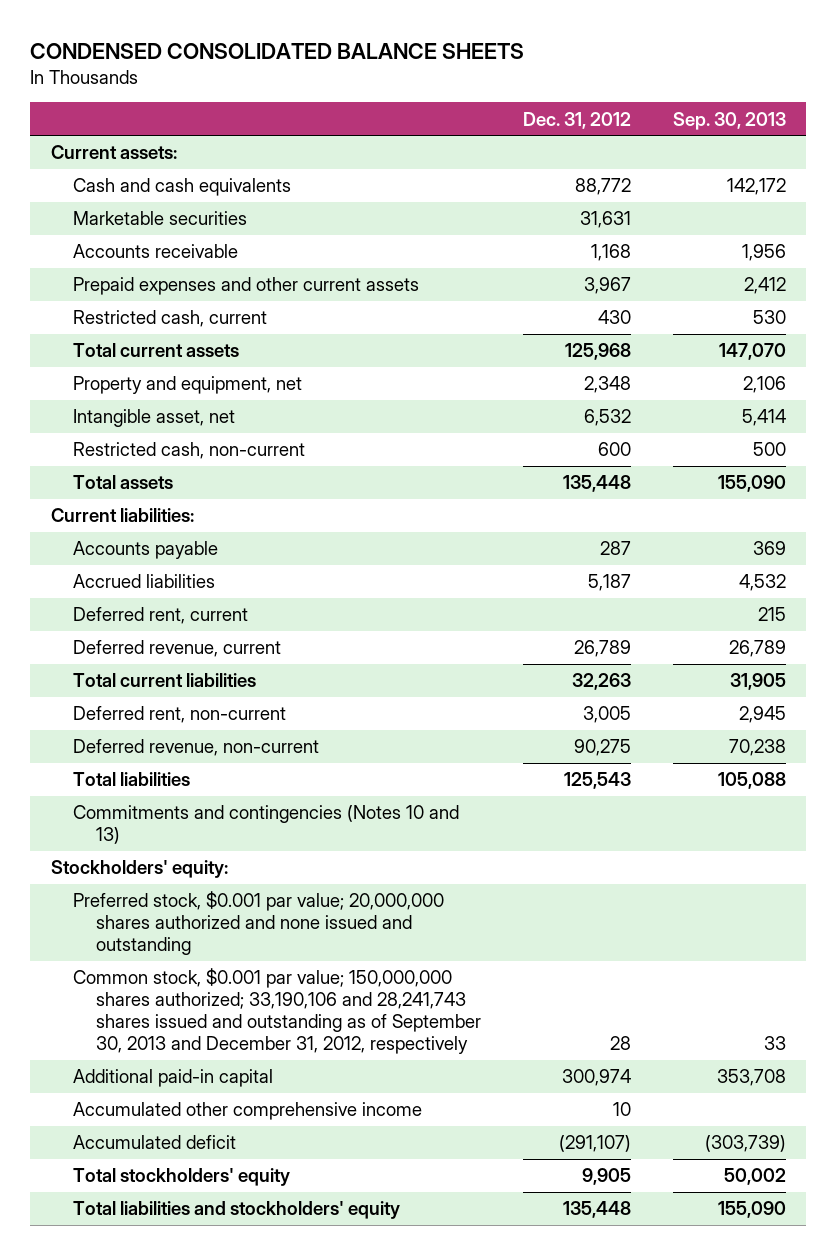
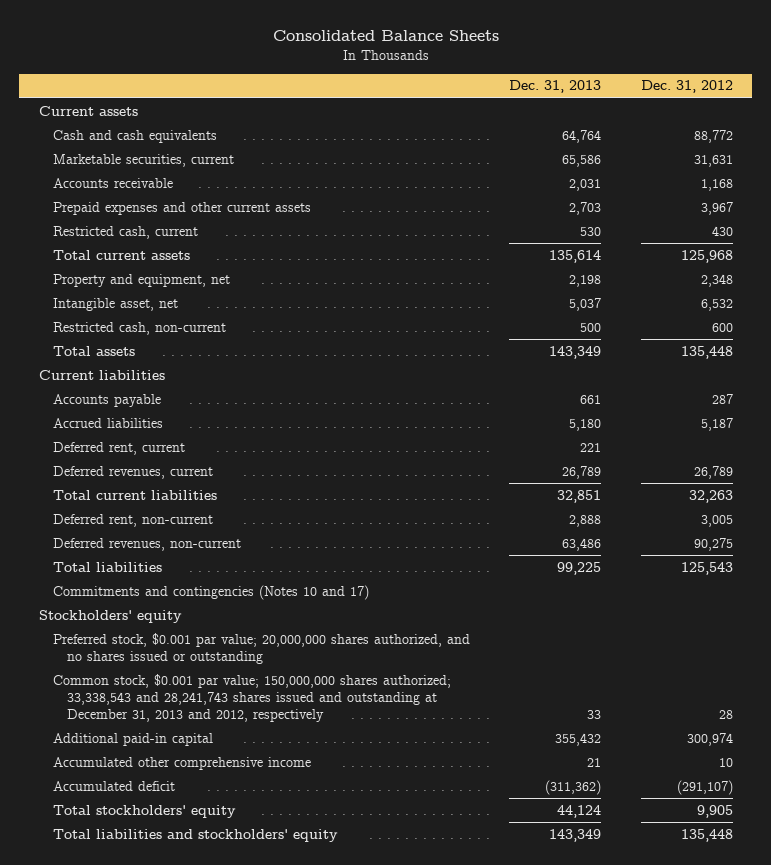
[29,42,524,59] CONDENSED CONSOLIDATED BALANCE SHEETS -> [272,29,499,41] Consolidated Balance Sheets
[672,111,786,130] Sep. 30, 2013 -> none
none -> [509,80,602,94] Dec. 31, 2013
[50,145,177,160] Current assets: -> [38,105,138,116] Current assets
[73,211,248,226] Marketable securities -> [52,153,234,167] Marketable securities, current
[50,508,194,523] Current liabilities: -> [38,369,165,380] Current liabilities
[73,640,282,658] Deferred revenue, current -> [52,465,213,479] Deferred revenues, current
[73,739,320,757] Deferred revenue, non-current -> [52,537,241,551] Deferred revenues, non-current
[73,805,460,845] Commitments and contingencies (Notes 10 and 13) -> [52,584,369,600] Commitments and contingencies (Notes 10 and 17)
[50,860,228,879] Stockholders' equity: -> [38,609,182,623] Stockholders' equity
[73,891,445,956] Preferred stock, $0.001 par value; 20,000,000 shares authorized and none issued and outstanding -> [52,632,470,664] Preferred stock, $0.001 par value; 20,000,000 shares authorized, and no shares issued or outstanding
[73,968,481,1055] Common stock, $0.001 par value; 150,000,000 shares authorized; 33,190,106 and 28,241,743 shares issued and outstanding as of September 30, 2013 and December 31, 2012, respectively -> [52,673,451,722] Common stock, $0.001 par value; 150,000,000 shares authorized; 33,338,543 and 28,241,743 shares issued and outstanding at December 31, 2013 and 2012, respectively

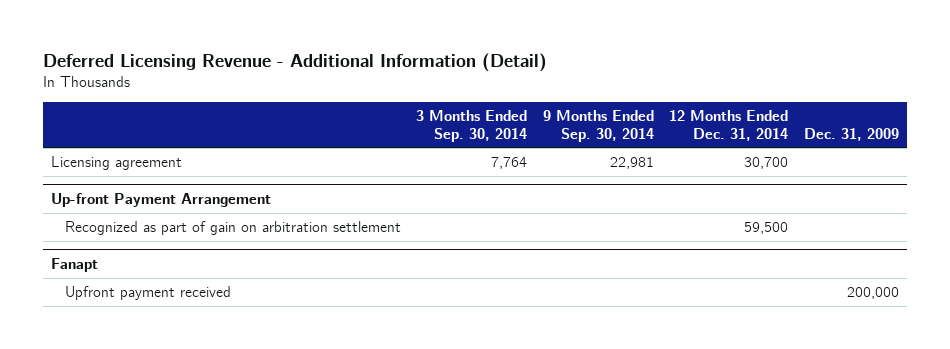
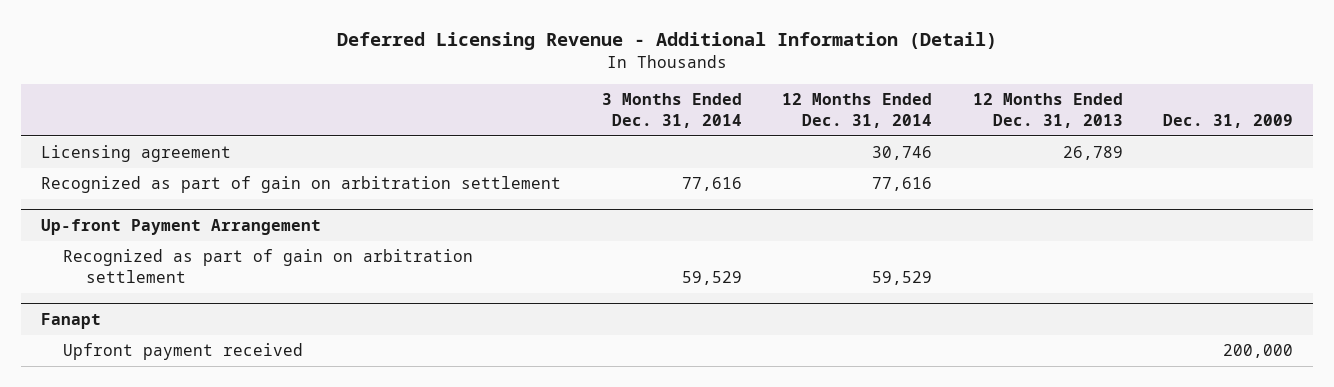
[416,109,528,142] 3 Months Ended Sep. 30, 2014 -> none
[542,109,654,142] 9 Months Ended Sep. 30, 2014 -> none
none -> [601,93,742,129] 3 Months Ended Dec. 31, 2014
none -> [972,93,1123,129] 12 Months Ended Dec. 31, 2013
[744,157,789,170] 30,700 -> [872,146,933,161] 30,746
none -> [41,176,562,194] Recognized as part of gain on arbitration settlement
[744,222,789,235] 59,500 -> [872,271,933,286] 59,529

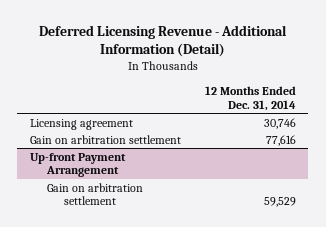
[601,93,742,129] 3 Months Ended Dec. 31, 2014 -> none
[972,93,1123,129] 12 Months Ended Dec. 31, 2013 -> none
[1163,114,1294,129] Dec. 31, 2009 -> none
[41,176,562,194] Recognized as part of gain on arbitration settlement -> [29,134,181,144] Gain on arbitration settlement
[41,312,102,329] Fanapt -> none
[63,343,304,361] Upfront payment received -> none
[63,249,474,284] Recognized as part of gain on arbitration settlement -> [46,182,143,206] Gain on arbitration settlement

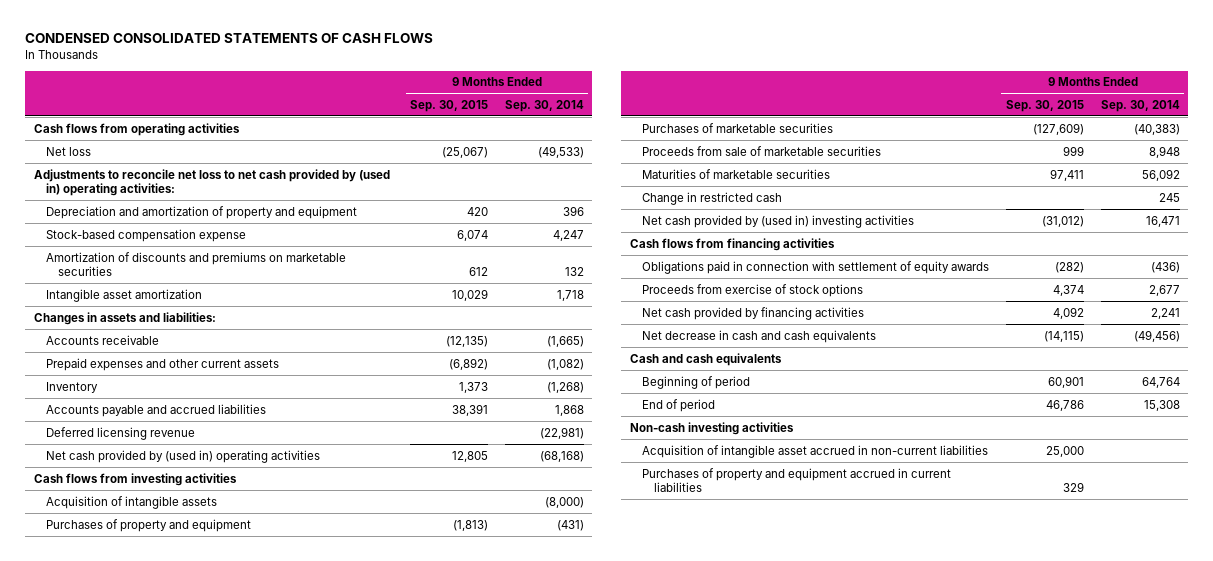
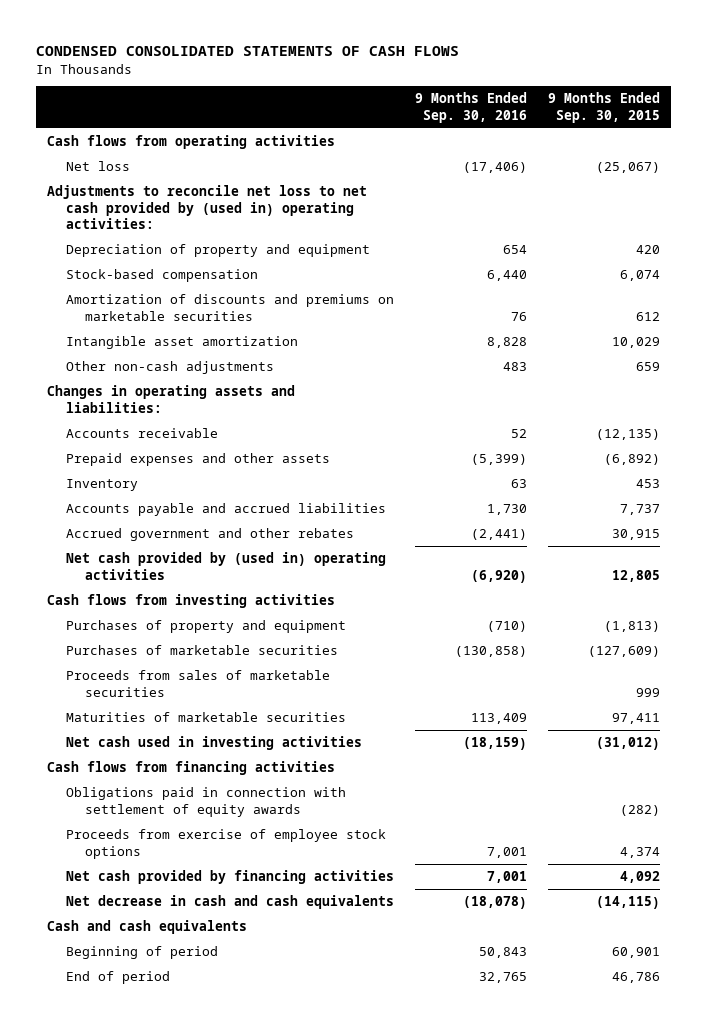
[504,99,584,112] Sep. 30, 2014 -> none
none -> [415,92,528,123] 9 Months Ended Sep. 30, 2016
[45,205,357,219] Depreciation and amortization of property and equipment -> [66,244,371,258] Depreciation of property and equipment
[45,228,246,242] Stock-based compensation expense -> [66,269,259,283] Stock-based compensation
none -> [66,361,275,375] Other non-cash adjustments
[33,311,216,325] Changes in assets and liabilities: -> [47,385,296,413] Changes in operating assets and liabilities:
[45,426,195,440] Deferred licensing revenue -> none
[45,357,279,371] Prepaid expenses and other current assets -> [66,453,331,467] Prepaid expenses and other assets
[458,381,488,393] 1,373 -> [636,479,661,489] 453
[451,403,488,416] 38,391 -> [620,504,661,516] 7,737
none -> [66,528,355,542] Accrued government and other rebates
[45,495,217,509] Acquisition of intangible assets -> none
[641,145,881,156] Proceeds from sale of marketable securities -> [66,670,331,697] Proceeds from sales of marketable securities
[641,191,782,205] Change in restricted cash -> none
[641,214,914,228] Net cash provided by (used in) investing activities -> [66,736,363,751] Net cash used in investing activities
[641,283,863,297] Proceeds from exercise of stock options -> [66,829,387,859] Proceeds from exercise of employee stock options
[629,421,794,435] Non-cash investing activities -> none
[641,444,988,458] Acquisition of intangible asset accrued in non-current liabilities -> none
[641,467,951,492] Purchases of property and equipment accrued in current liabilities -> none

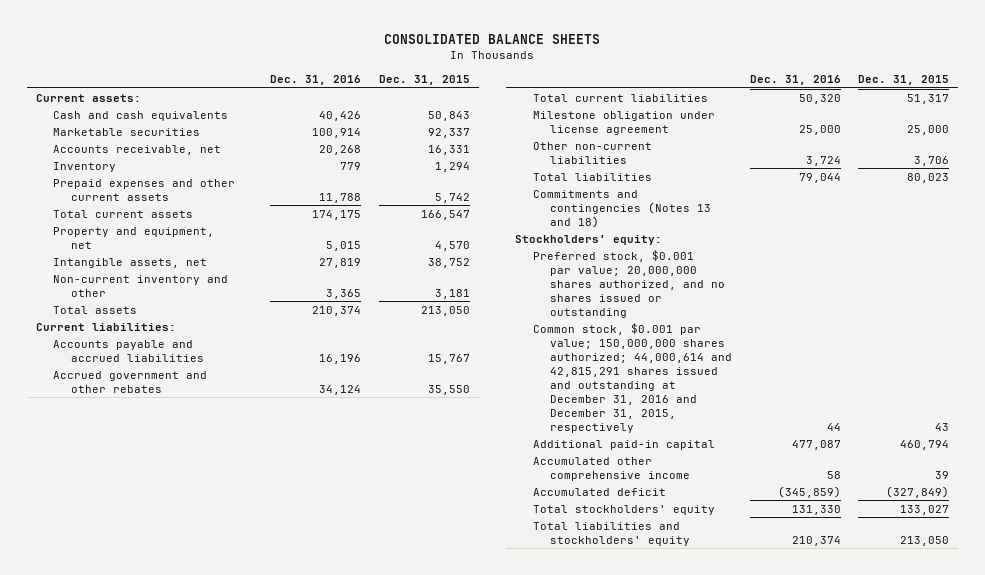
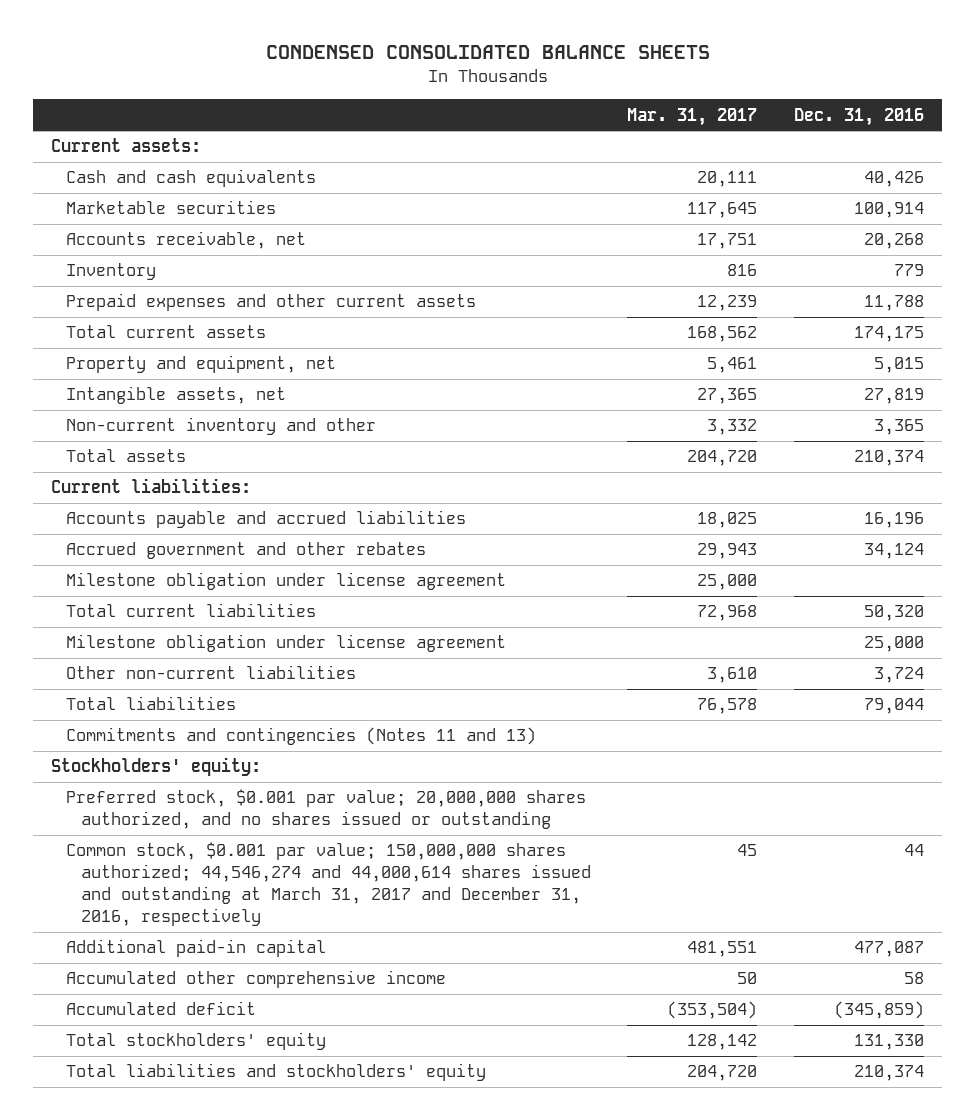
[384,34,601,45] CONSOLIDATED BALANCE SHEETS -> [265,45,710,60] CONDENSED CONSOLIDATED BALANCE SHEETS
[378,75,470,86] Dec. 31, 2015 -> none
none -> [627,107,758,126] Mar. 31, 2017
none -> [65,572,506,591] Milestone obligation under license agreement
[532,189,712,228] Commitments and contingencies (Notes 13 and 18) -> [65,727,536,746] Commitments and contingencies (Notes 11 and 13)
[532,322,733,433] Common stock, $0.001 par value; 150,000,000 shares authorized; 44,000,614 and 42,815,291 shares issued and outstanding at December 31, 2016 and December 31, 2015, respectively -> [65,842,591,927] Common stock, $0.001 par value; 150,000,000 shares authorized; 44,546,274 and 44,000,614 shares issued and outstanding at March 31, 2017 and December 31, 2016, respectively

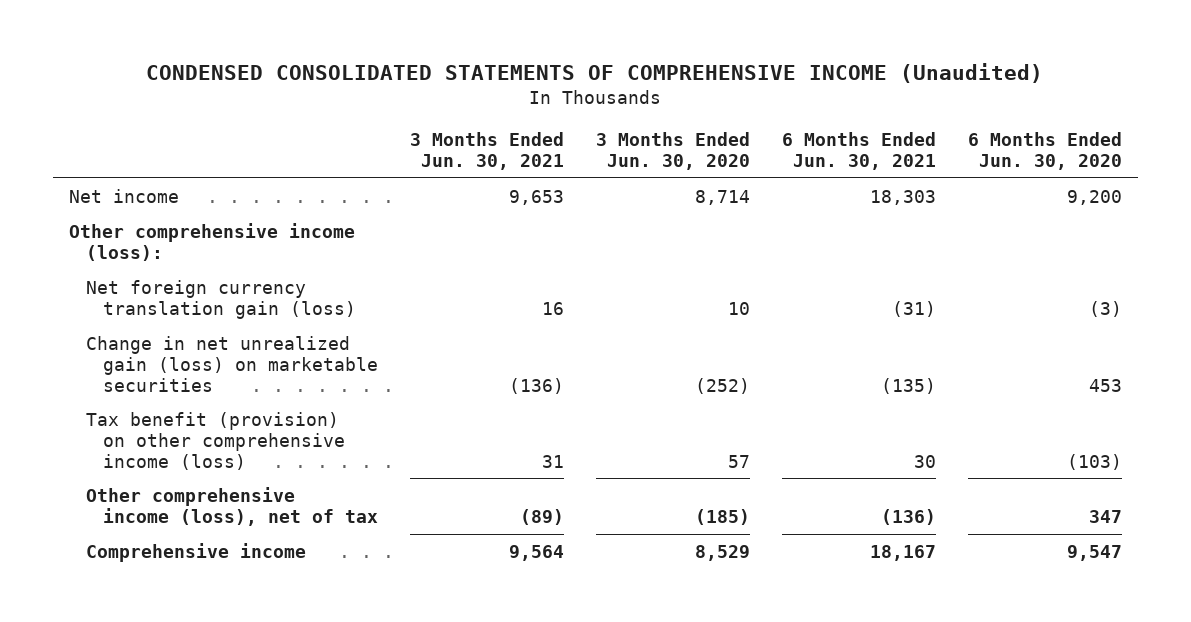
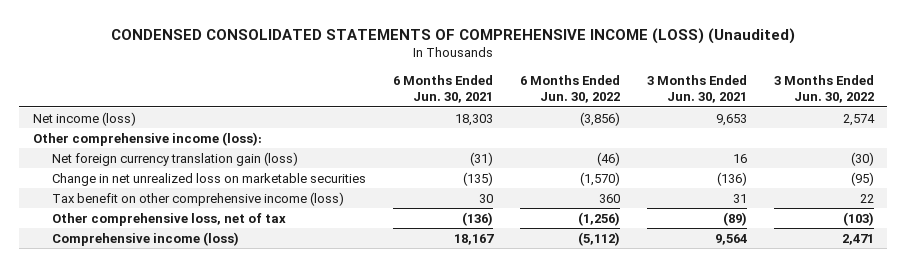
[146,63,1044,84] CONDENSED CONSOLIDATED STATEMENTS OF COMPREHENSIVE INCOME (Unaudited) -> [111,27,796,44] CONDENSED CONSOLIDATED STATEMENTS OF COMPREHENSIVE INCOME (LOSS) (Unaudited)
[596,132,751,170] 3 Months Ended Jun. 30, 2020 -> none
[968,132,1123,170] 6 Months Ended Jun. 30, 2020 -> none
none -> [519,75,620,104] 6 Months Ended Jun. 30, 2022
none -> [773,75,874,104] 3 Months Ended Jun. 30, 2022
[68,188,179,203] Net income -> [32,111,136,126] Net income (loss)
[85,335,379,392] Change in net unrealized gain (loss) on marketable securities -> [51,172,366,186] Change in net unrealized loss on marketable securities
[85,411,346,470] Tax benefit (provision) on other comprehensive income (loss) -> [51,191,344,206] Tax benefit on other comprehensive income (loss)
[85,486,379,526] Other comprehensive income (loss), net of tax -> [51,212,286,226] Other comprehensive loss, net of tax
[85,542,306,562] Comprehensive income -> [51,231,239,246] Comprehensive income (loss)

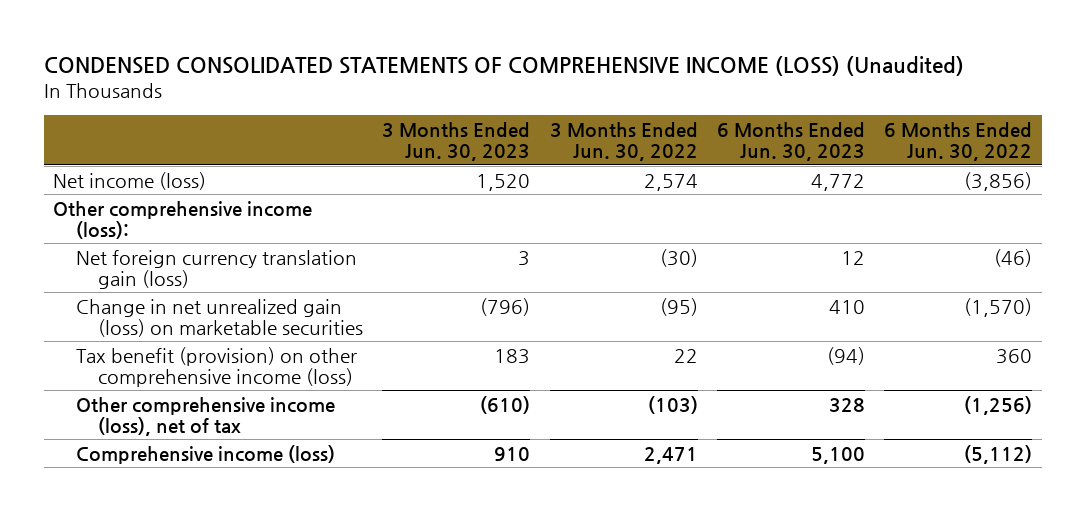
[392,75,493,104] 6 Months Ended Jun. 30, 2021 -> none
[646,75,747,104] 3 Months Ended Jun. 30, 2021 -> none
none -> [382,121,531,161] 3 Months Ended Jun. 30, 2023
none -> [716,121,865,161] 6 Months Ended Jun. 30, 2023
[51,172,366,186] Change in net unrealized loss on marketable securities -> [75,298,364,337] Change in net unrealized gain (loss) on marketable securities
[51,191,344,206] Tax benefit on other comprehensive income (loss) -> [75,346,357,387] Tax benefit (provision) on other comprehensive income (loss)
[51,212,286,226] Other comprehensive loss, net of tax -> [75,396,335,436] Other comprehensive income (loss), net of tax

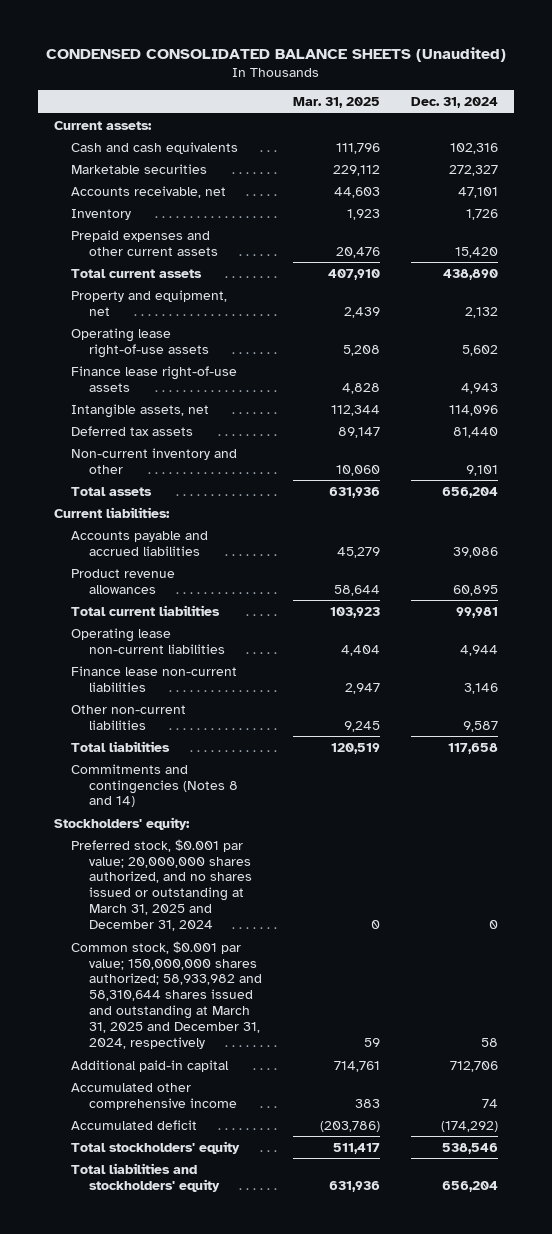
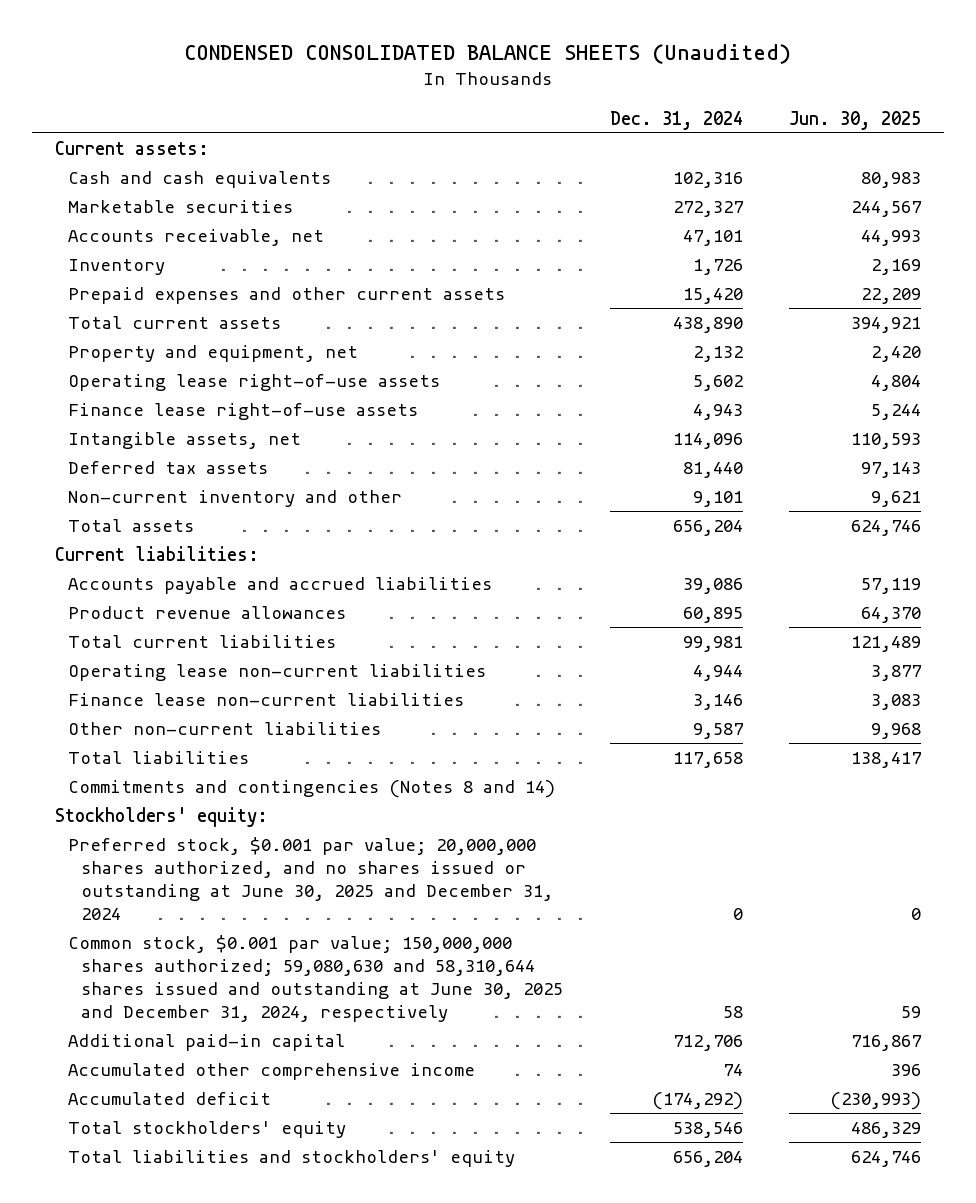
[292,96,380,108] Mar. 31, 2025 -> none
none -> [789,110,922,130] Jun. 30, 2025
[71,838,252,932] Preferred stock, $0.001 par value; 20,000,000 shares authorized, and no shares issued or outstanding at March 31, 2025 and December 31, 2024 -> [67,836,553,921] Preferred stock, $0.001 par value; 20,000,000 shares authorized, and no shares issued or outstanding at June 30, 2025 and December 31, 2024
[71,940,262,1049] Common stock, $0.001 par value; 150,000,000 shares authorized; 58,933,982 and 58,310,644 shares issued and outstanding at March 31, 2025 and December 31, 2024, respectively -> [67,934,563,1023] Common stock, $0.001 par value; 150,000,000 shares authorized; 59,080,630 and 58,310,644 shares issued and outstanding at June 30, 2025 and December 31, 2024, respectively

